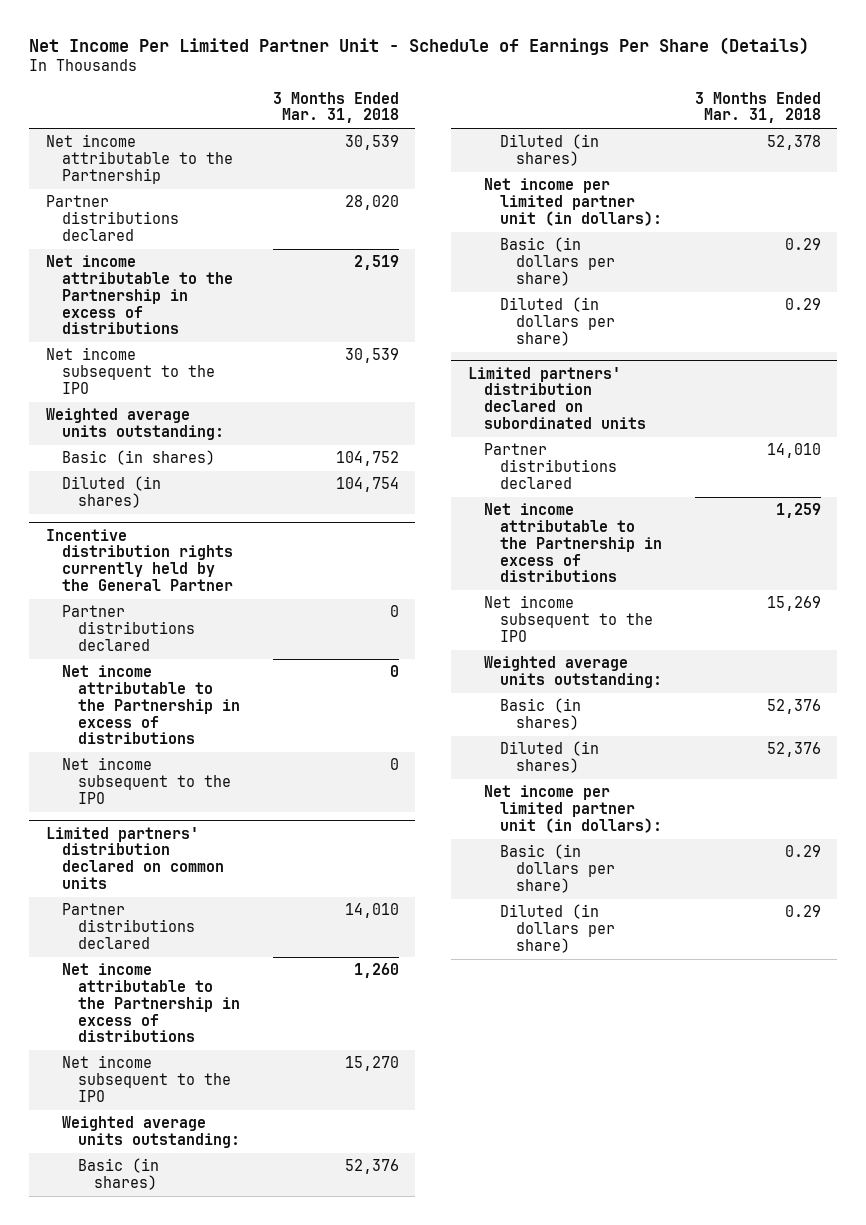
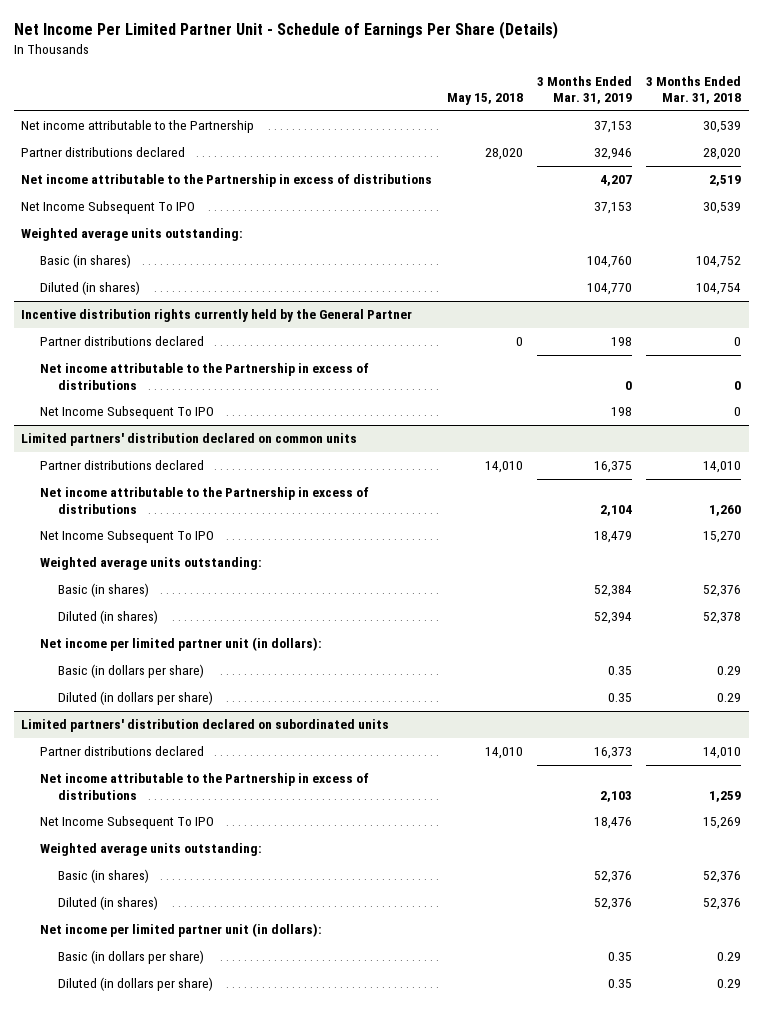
none -> [446,93,523,106] May 15, 2018
none -> [537,75,633,105] 3 Months Ended Mar. 31, 2019
[45,347,215,394] Net income subsequent to the IPO -> [21,201,196,215] Net Income Subsequent To IPO
[61,757,231,804] Net income subsequent to the IPO -> [39,406,214,420] Net Income Subsequent To IPO
[61,1055,231,1102] Net income subsequent to the IPO -> [39,530,214,544] Net Income Subsequent To IPO
[483,595,653,642] Net income subsequent to the IPO -> [39,816,214,830] Net Income Subsequent To IPO

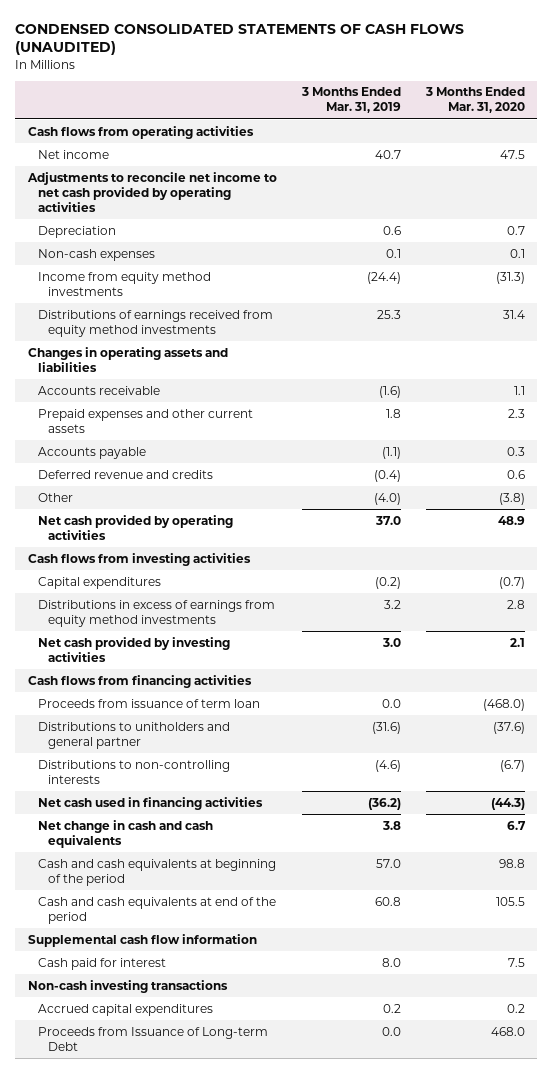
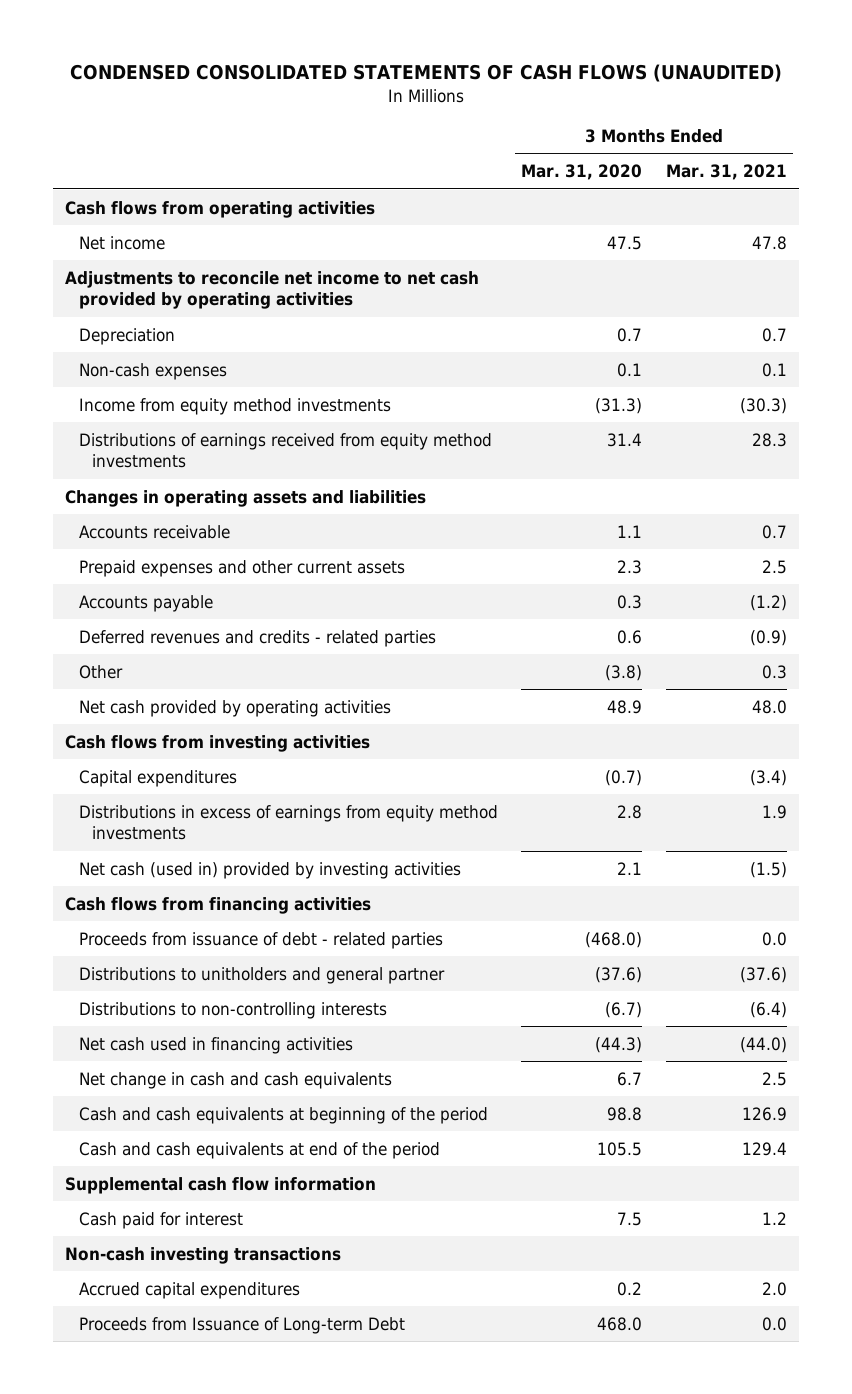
[300,87,401,114] 3 Months Ended Mar. 31, 2019 -> none
none -> [665,164,787,181] Mar. 31, 2021
[37,469,213,479] Deferred revenue and credits -> [78,629,436,647] Deferred revenues and credits - related parties
[37,636,230,662] Net cash provided by investing activities -> [78,861,461,879] Net cash (used in) provided by investing activities
[37,698,260,708] Proceeds from issuance of term loan -> [78,931,443,949] Proceeds from issuance of debt - related parties

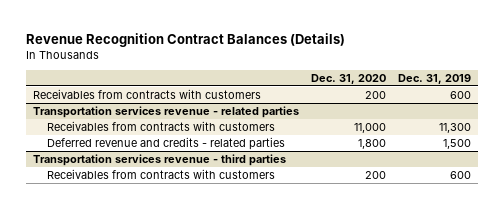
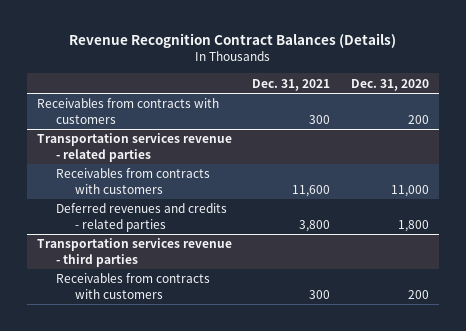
[398,73,472,84] Dec. 31, 2019 -> none
none -> [252,78,331,91] Dec. 31, 2021
[47,137,286,151] Deferred revenue and credits - related parties -> [56,203,228,232] Deferred revenues and credits - related parties

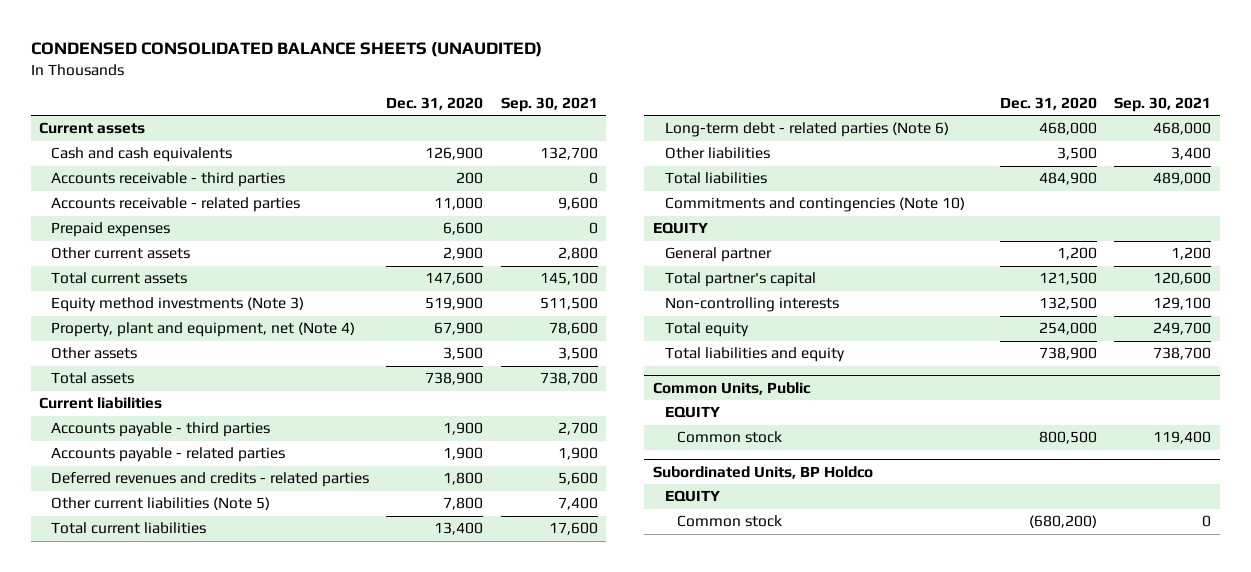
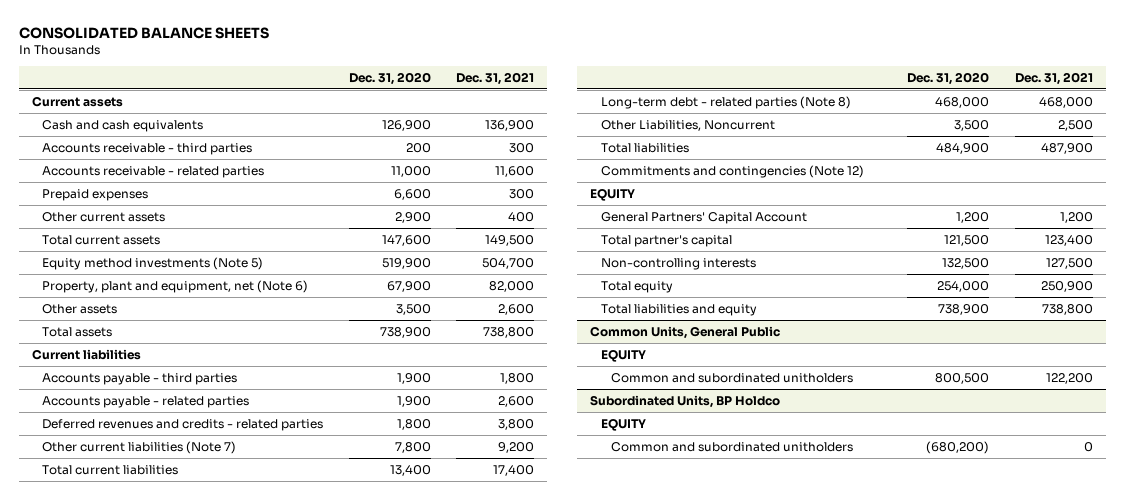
[30,42,542,58] CONDENSED CONSOLIDATED BALANCE SHEETS (UNAUDITED) -> [19,26,270,39] CONSOLIDATED BALANCE SHEETS
[500,96,598,112] Sep. 30, 2021 -> none
none -> [456,71,535,85] Dec. 31, 2021
[51,297,305,313] Equity method investments (Note 3) -> [42,256,264,270] Equity method investments (Note 5)
[51,322,356,338] Property, plant and equipment, net (Note 4) -> [42,279,309,293] Property, plant and equipment, net (Note 6)
[51,497,271,511] Other current liabilities (Note 5) -> [42,440,237,454] Other current liabilities (Note 7)
[665,122,950,138] Long-term debt - related parties (Note 6) -> [600,95,851,109] Long-term debt - related parties (Note 8)
[665,147,771,160] Other liabilities -> [600,119,775,131] Other Liabilities, Noncurrent
[665,197,966,213] Commitments and contingencies (Note 10) -> [600,164,864,178] Commitments and contingencies (Note 12)
[665,247,773,263] General partner -> [600,211,807,224] General Partners' Capital Account
[652,381,811,395] Common Units, Public -> [590,325,781,339] Common Units, General Public
[677,431,783,444] Common stock -> [611,372,854,383] Common and subordinated unitholders
[677,515,783,528] Common stock -> [611,441,854,452] Common and subordinated unitholders

